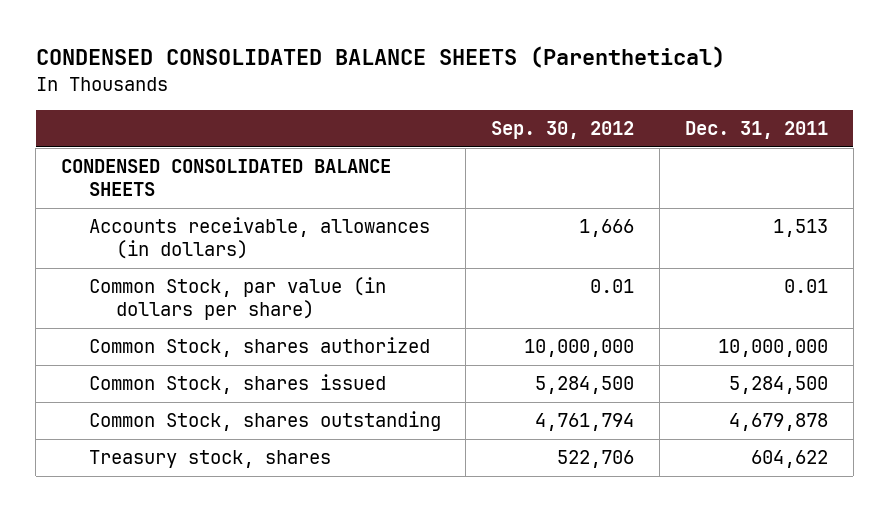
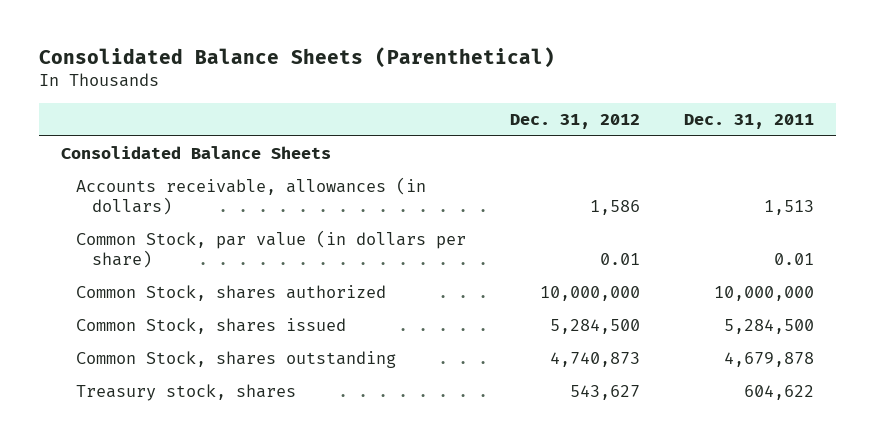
[35,46,725,69] CONDENSED CONSOLIDATED BALANCE SHEETS (Parenthetical) -> [38,47,555,69] Consolidated Balance Sheets (Parenthetical)
[491,121,635,140] Sep. 30, 2012 -> none
none -> [510,113,641,129] Dec. 31, 2012
[61,159,392,197] CONDENSED CONSOLIDATED BALANCE SHEETS -> [60,146,331,160] Consolidated Balance Sheets

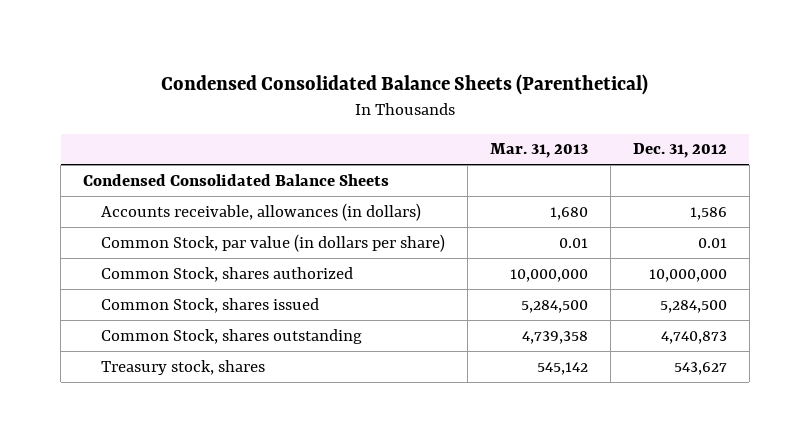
[38,47,555,69] Consolidated Balance Sheets (Parenthetical) -> [160,73,648,95] Condensed Consolidated Balance Sheets (Parenthetical)
[683,113,814,129] Dec. 31, 2011 -> none
none -> [490,143,589,159] Mar. 31, 2013
[60,146,331,160] Consolidated Balance Sheets -> [82,173,389,186] Condensed Consolidated Balance Sheets

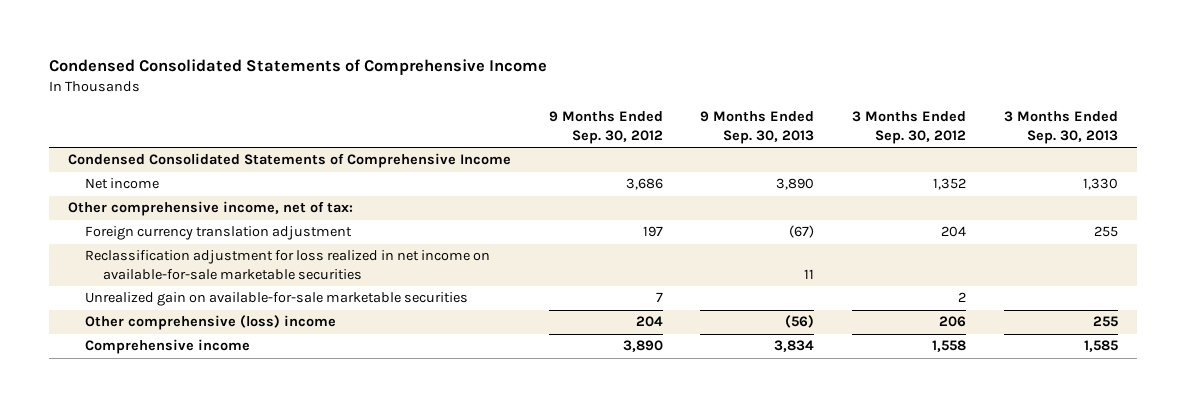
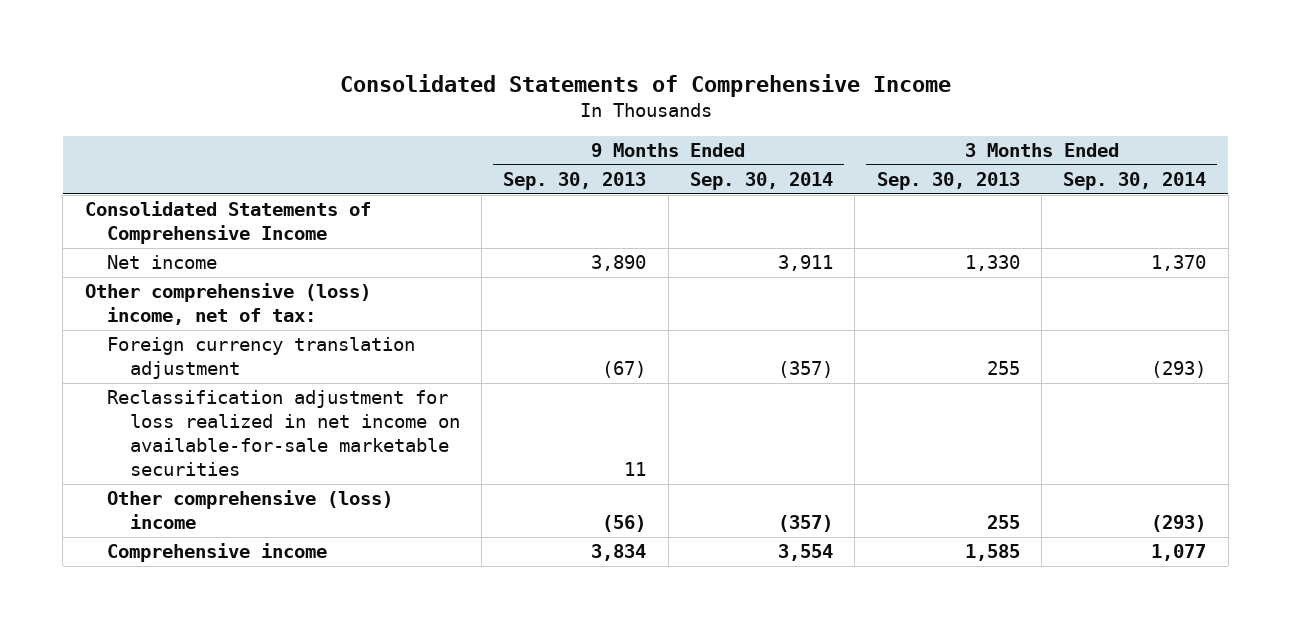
[48,59,547,76] Condensed Consolidated Statements of Comprehensive Income -> [339,73,951,97] Consolidated Statements of Comprehensive Income
[548,111,663,144] 9 Months Ended Sep. 30, 2012 -> none
[852,111,967,144] 3 Months Ended Sep. 30, 2012 -> none
none -> [690,171,834,190] Sep. 30, 2014
none -> [1063,171,1207,190] Sep. 30, 2014
[67,153,511,169] Condensed Consolidated Statements of Comprehensive Income -> [84,201,371,245] Consolidated Statements of Comprehensive Income
[67,201,353,217] Other comprehensive income, net of tax: -> [84,283,371,326] Other comprehensive (loss) income, net of tax:
[85,292,469,307] Unrealized gain on available-for-sale marketable securities -> none

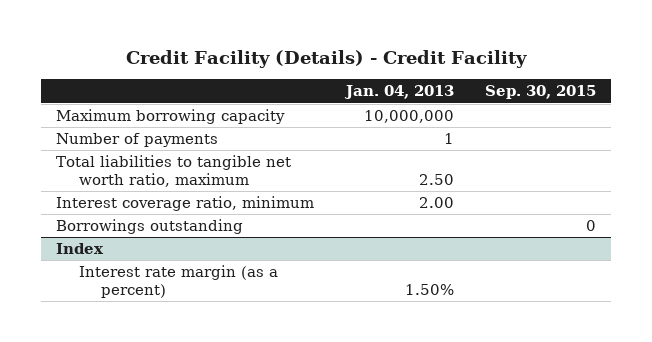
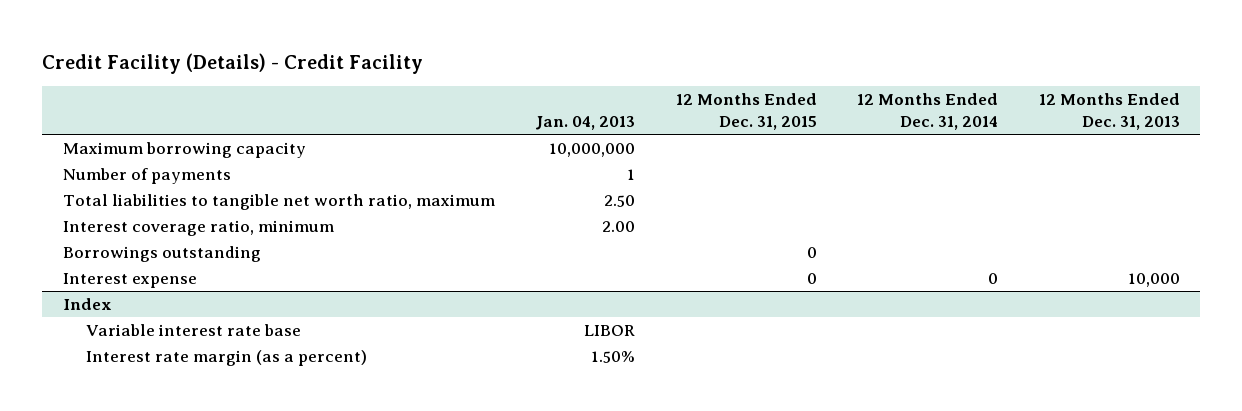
[484,85,596,100] Sep. 30, 2015 -> none
none -> [675,93,817,130] 12 Months Ended Dec. 31, 2015
none -> [857,93,999,130] 12 Months Ended Dec. 31, 2014
none -> [1038,93,1180,130] 12 Months Ended Dec. 31, 2013
none -> [62,273,197,289] Interest expense
none -> [86,324,302,337] Variable interest rate base

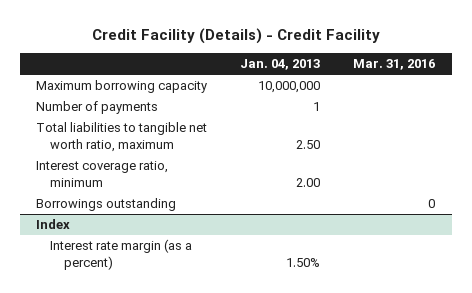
[675,93,817,130] 12 Months Ended Dec. 31, 2015 -> none
[857,93,999,130] 12 Months Ended Dec. 31, 2014 -> none
[1038,93,1180,130] 12 Months Ended Dec. 31, 2013 -> none
none -> [353,59,436,71] Mar. 31, 2016
[62,273,197,289] Interest expense -> none
[86,324,302,337] Variable interest rate base -> none

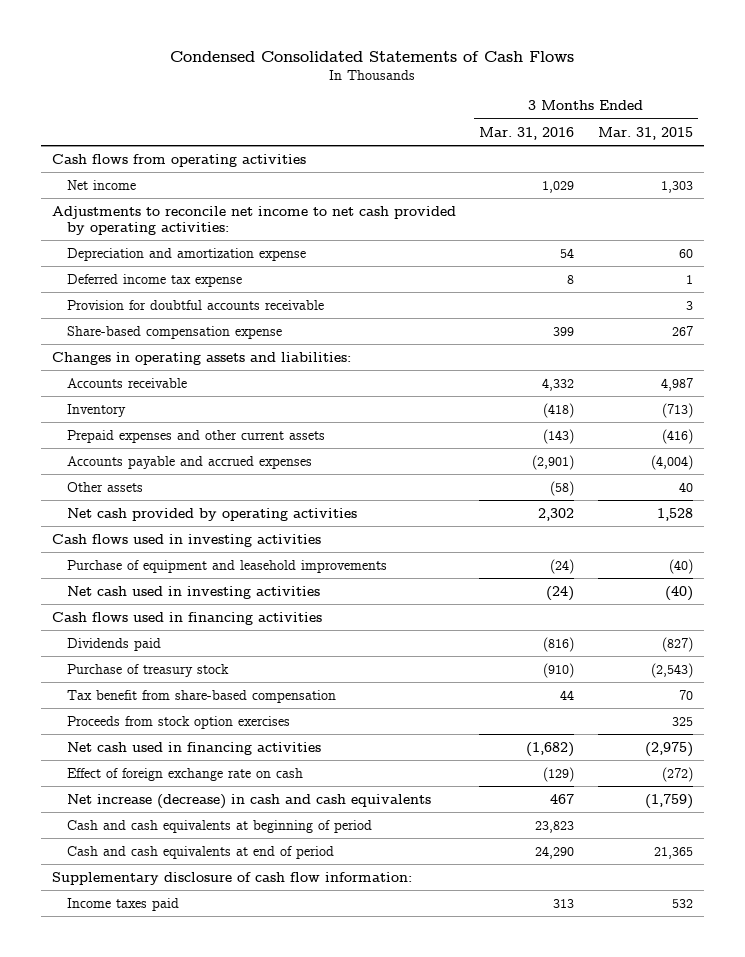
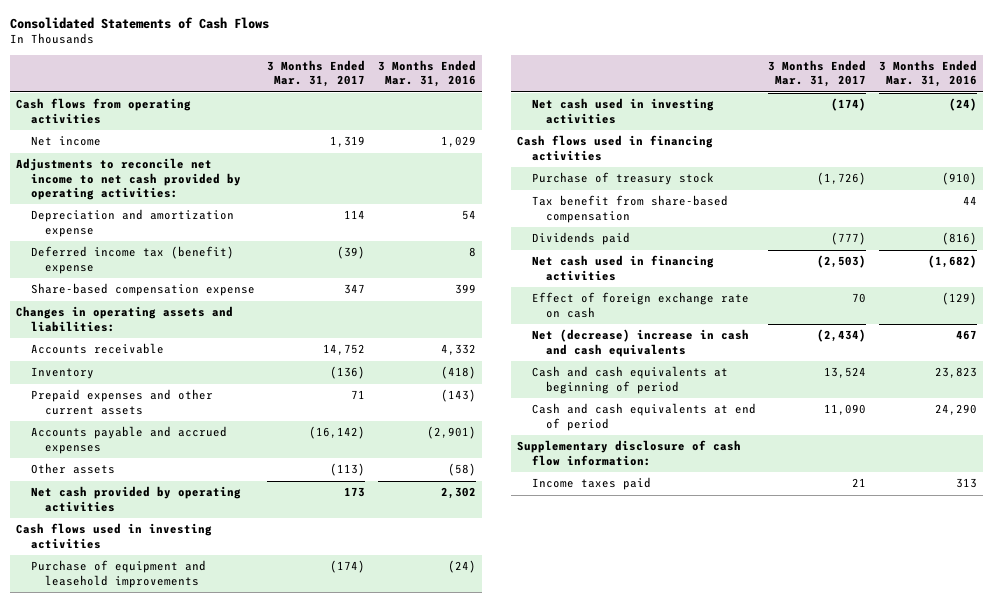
[170,50,575,62] Condensed Consolidated Statements of Cash Flows -> [10,16,270,29] Consolidated Statements of Cash Flows
[597,126,693,140] Mar. 31, 2015 -> none
none -> [267,60,366,88] 3 Months Ended Mar. 31, 2017
[67,299,325,310] Provision for doubtful accounts receivable -> none
[67,273,243,287] Deferred income tax expense -> [30,246,234,274] Deferred income tax (benefit) expense
[67,715,291,729] Proceeds from stock option exercises -> none
[67,637,162,651] Dividends paid -> [531,232,630,246] Dividends paid
[67,793,432,809] Net increase (decrease) in cash and cash equivalents -> [531,329,749,357] Net (decrease) increase in cash and cash equivalents

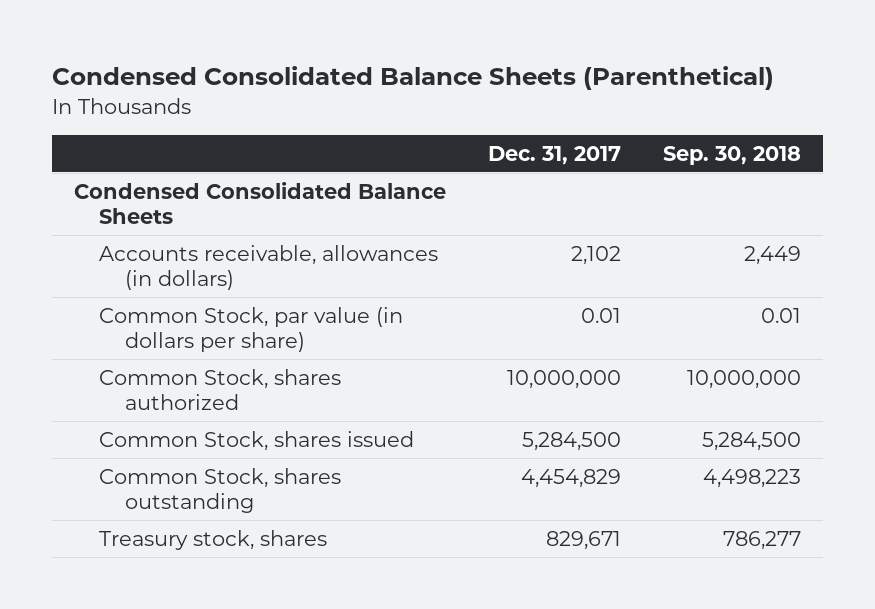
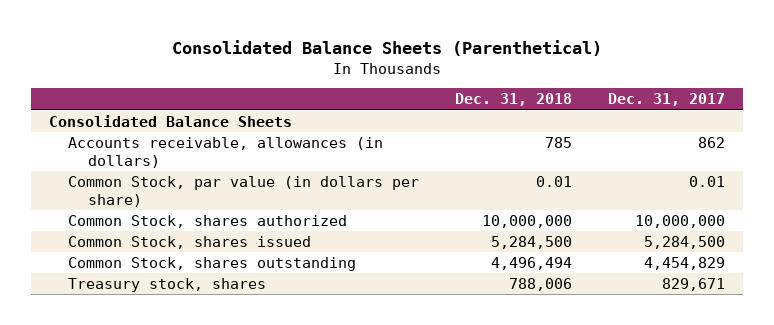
[52,66,775,91] Condensed Consolidated Balance Sheets (Parenthetical) -> [171,39,602,56] Consolidated Balance Sheets (Parenthetical)
[663,145,802,165] Sep. 30, 2018 -> none
none -> [455,93,573,107] Dec. 31, 2018
[73,181,446,224] Condensed Consolidated Balance Sheets -> [48,115,292,128] Consolidated Balance Sheets
[571,245,622,265] 2,102 -> [697,137,725,149] 862

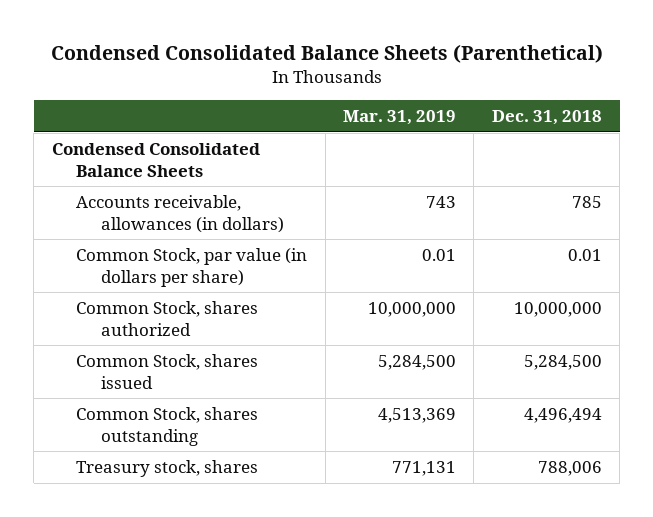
[171,39,602,56] Consolidated Balance Sheets (Parenthetical) -> [50,44,603,64] Condensed Consolidated Balance Sheets (Parenthetical)
[607,93,725,107] Dec. 31, 2017 -> none
none -> [342,110,456,126] Mar. 31, 2019
[48,115,292,128] Consolidated Balance Sheets -> [51,142,260,177] Condensed Consolidated Balance Sheets

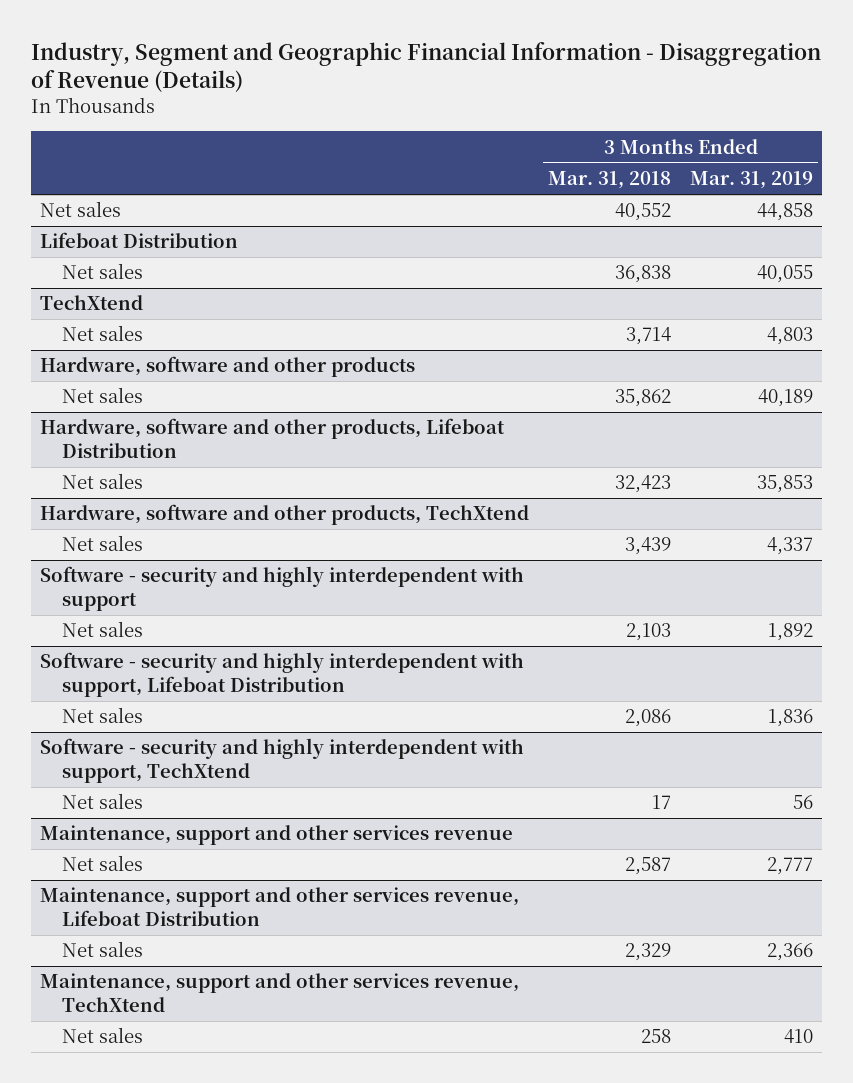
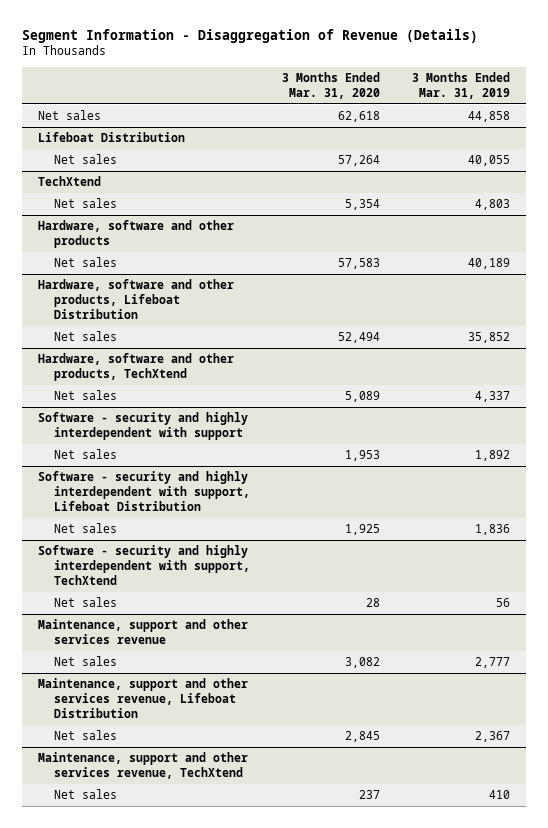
[31,41,822,93] Industry, Segment and Geographic Financial Information - Disaggregation of Revenue (Details) -> [21,28,478,43] Segment Information - Disaggregation of Revenue (Details)
[548,171,672,190] Mar. 31, 2018 -> none
none -> [281,72,380,99] 3 Months Ended Mar. 31, 2020
[756,475,813,494] 35,853 -> [467,332,510,344] 35,852
[766,943,813,962] 2,366 -> [474,731,510,743] 2,367

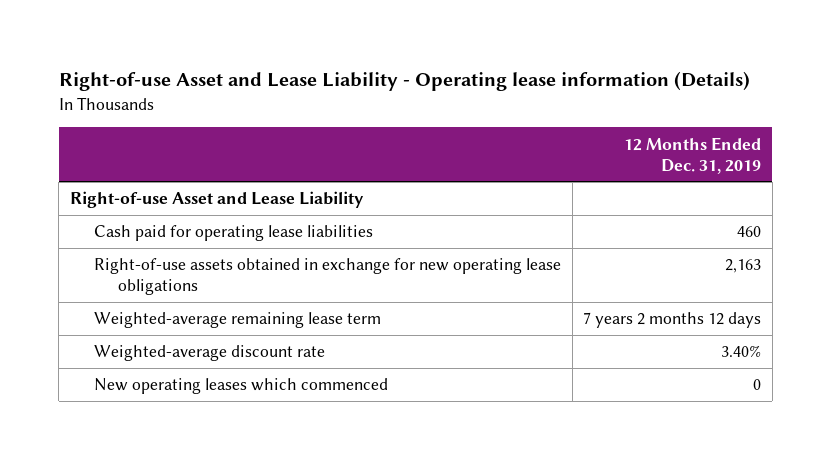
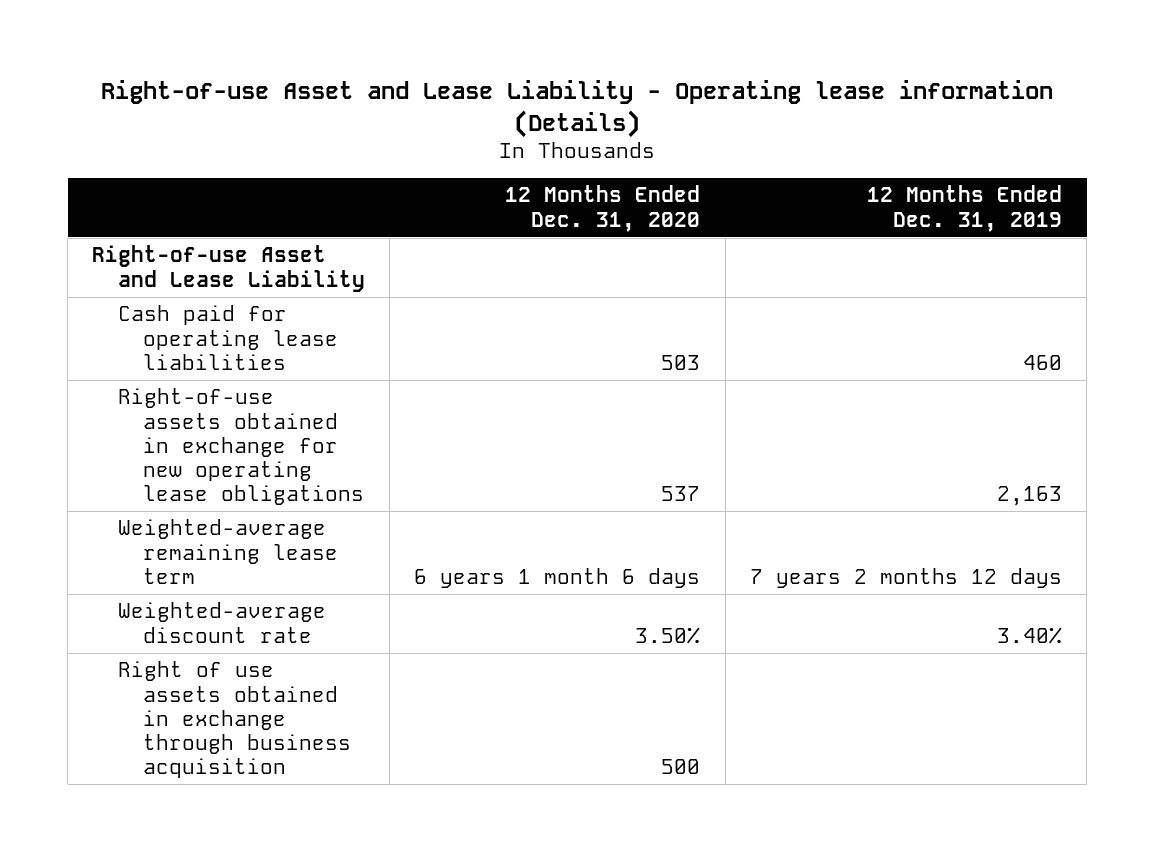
none -> [505,185,701,232] 12 Months Ended Dec. 31, 2020
[93,378,388,395] New operating leases which commenced -> none
none -> [117,661,352,779] Right of use assets obtained in exchange through business acquisition

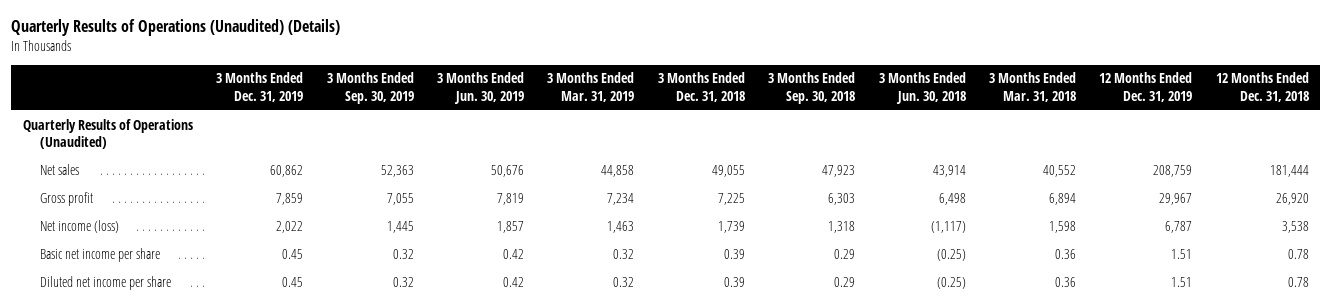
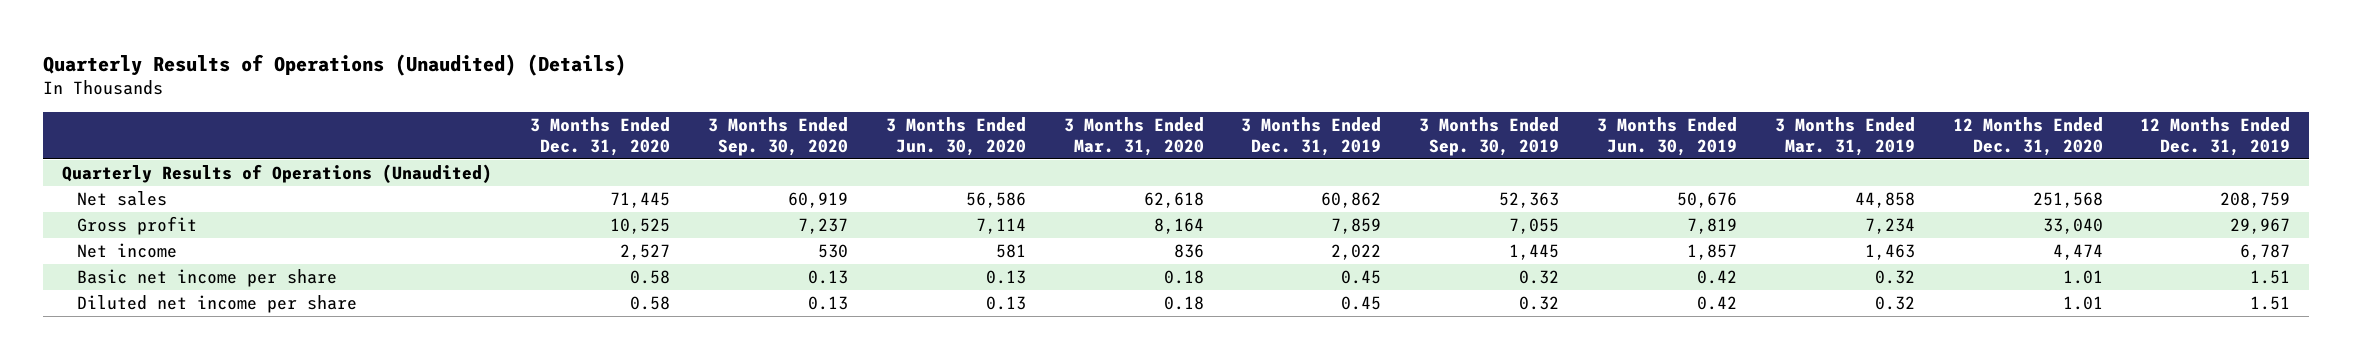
[657,72,745,103] 3 Months Ended Dec. 31, 2018 -> none
[768,72,856,105] 3 Months Ended Sep. 30, 2018 -> none
[878,72,966,105] 3 Months Ended Jun. 30, 2018 -> none
[988,72,1076,103] 3 Months Ended Mar. 31, 2018 -> none
[1215,72,1309,103] 12 Months Ended Dec. 31, 2018 -> none
none -> [530,116,671,157] 3 Months Ended Dec. 31, 2020
none -> [708,116,849,157] 3 Months Ended Sep. 30, 2020
none -> [885,116,1026,157] 3 Months Ended Jun. 30, 2020
none -> [1063,116,1204,157] 3 Months Ended Mar. 31, 2020
none -> [1952,116,2103,157] 12 Months Ended Dec. 31, 2020
[40,219,120,233] Net income (loss) -> [77,243,178,259] Net income

